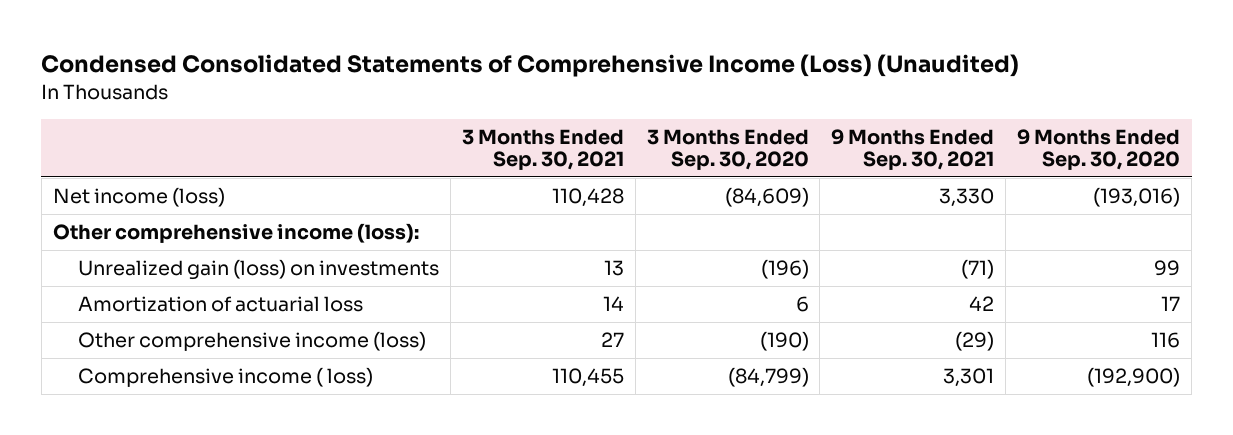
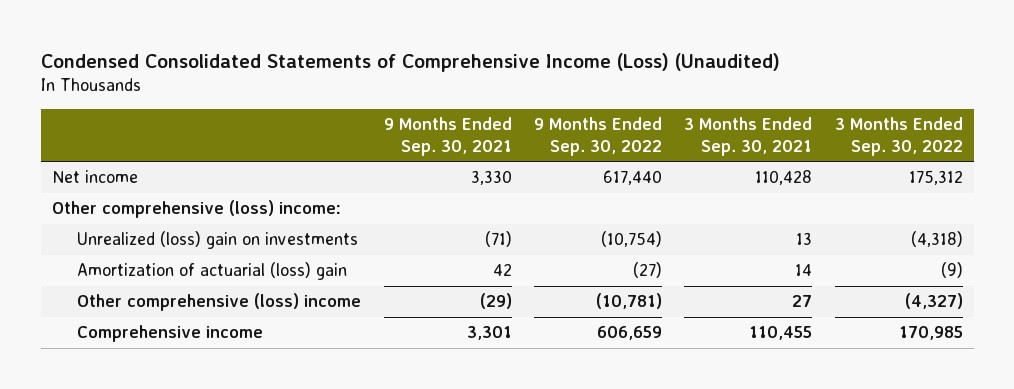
[646,128,809,171] 3 Months Ended Sep. 30, 2020 -> none
[1017,128,1181,171] 9 Months Ended Sep. 30, 2020 -> none
none -> [534,116,663,156] 9 Months Ended Sep. 30, 2022
none -> [834,116,963,156] 3 Months Ended Sep. 30, 2022
[52,187,225,208] Net income (loss) -> [51,170,138,184] Net income
[52,223,419,244] Other comprehensive income (loss): -> [51,200,341,219] Other comprehensive (loss) income:
[77,259,439,281] Unrealized gain (loss) on investments -> [77,231,359,250] Unrealized (loss) gain on investments
[77,296,363,313] Amortization of actuarial loss -> [77,262,348,281] Amortization of actuarial (loss) gain
[77,331,426,352] Other comprehensive income (loss) -> [77,293,362,312] Other comprehensive (loss) income
[77,367,373,388] Comprehensive income ( loss) -> [77,325,264,343] Comprehensive income

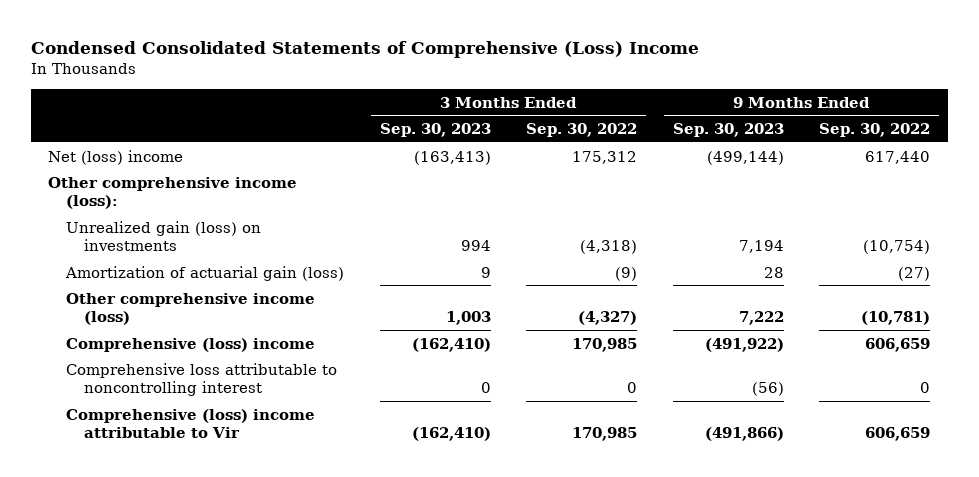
[40,52,780,72] Condensed Consolidated Statements of Comprehensive Income (Loss) (Unaudited) -> [30,40,699,58] Condensed Consolidated Statements of Comprehensive (Loss) Income
[383,116,512,156] 9 Months Ended Sep. 30, 2021 -> none
[684,116,813,156] 3 Months Ended Sep. 30, 2021 -> none
none -> [379,122,491,137] Sep. 30, 2023
none -> [672,122,784,137] Sep. 30, 2023
[51,170,138,184] Net income -> [48,149,184,165] Net (loss) income
[51,200,341,219] Other comprehensive (loss) income: -> [48,176,298,210] Other comprehensive income (loss):
[77,231,359,250] Unrealized (loss) gain on investments -> [66,220,262,252] Unrealized gain (loss) on investments
[77,262,348,281] Amortization of actuarial (loss) gain -> [65,265,345,281] Amortization of actuarial gain (loss)
[77,293,362,312] Other comprehensive (loss) income -> [66,292,316,326] Other comprehensive income (loss)
none -> [66,337,316,352] Comprehensive (loss) income
none -> [66,362,338,397] Comprehensive loss attributable to noncontrolling interest
[77,325,264,343] Comprehensive income -> [66,408,316,439] Comprehensive (loss) income attributable to Vir

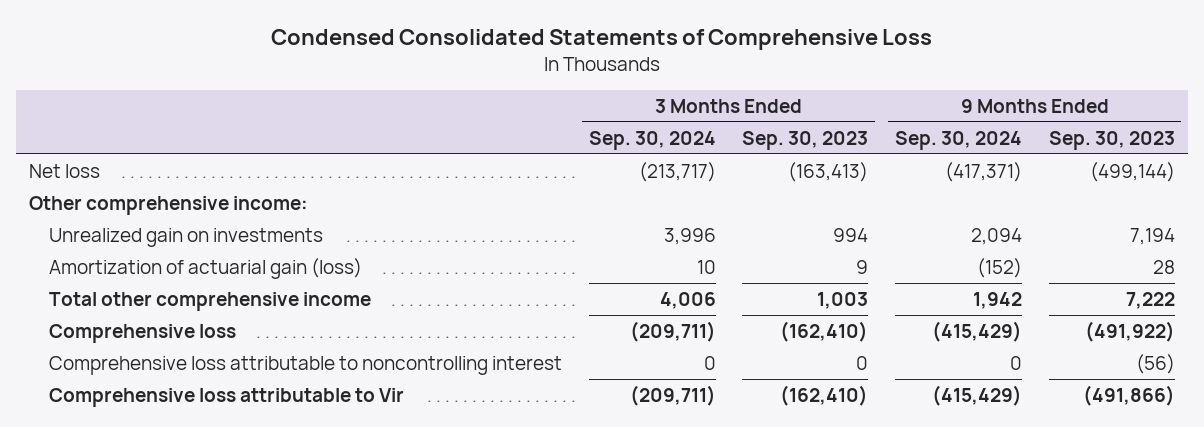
[30,40,699,58] Condensed Consolidated Statements of Comprehensive (Loss) Income -> [270,29,932,51] Condensed Consolidated Statements of Comprehensive Loss
[526,122,638,137] Sep. 30, 2022 -> none
[819,122,931,137] Sep. 30, 2022 -> none
none -> [588,130,716,150] Sep. 30, 2024
none -> [895,130,1023,150] Sep. 30, 2024
[48,149,184,165] Net (loss) income -> [28,163,100,178] Net loss
[48,176,298,210] Other comprehensive income (loss): -> [28,195,308,215] Other comprehensive income:
[66,220,262,252] Unrealized gain (loss) on investments -> [49,227,324,247] Unrealized gain on investments
[66,292,316,326] Other comprehensive income (loss) -> [49,291,372,311] Total other comprehensive income
[66,337,316,352] Comprehensive (loss) income -> [49,323,237,343] Comprehensive loss
[66,408,316,439] Comprehensive (loss) income attributable to Vir -> [49,387,405,407] Comprehensive loss attributable to Vir

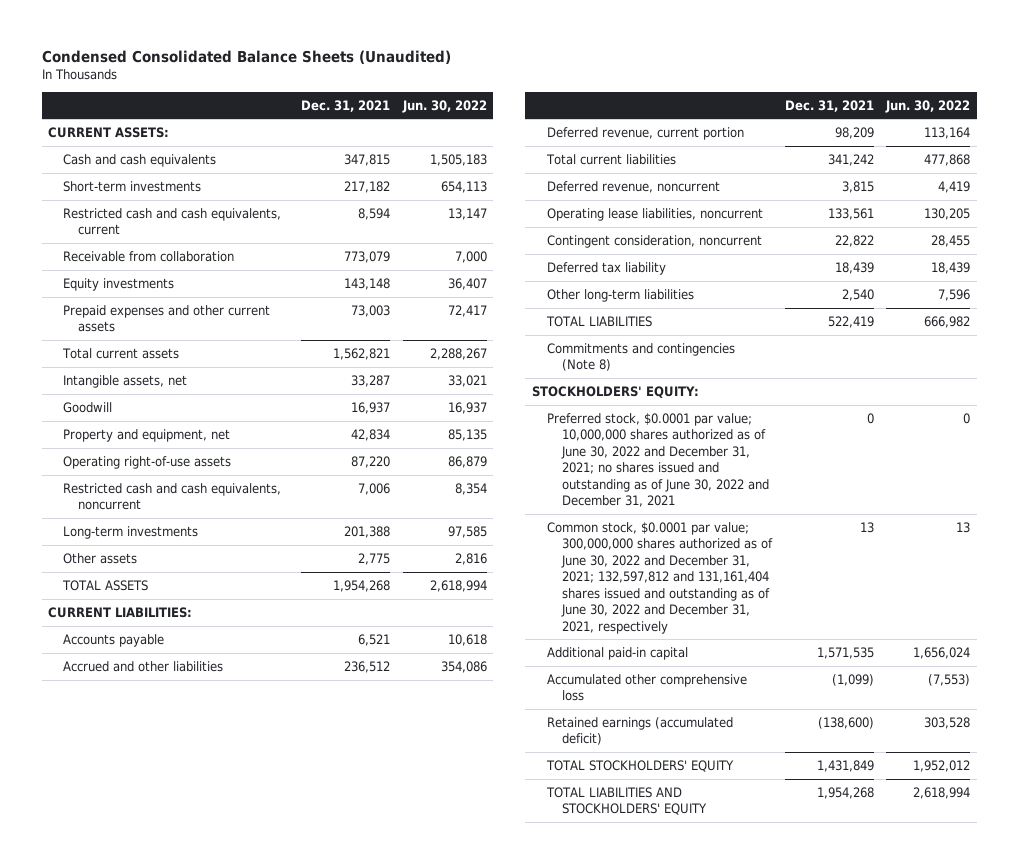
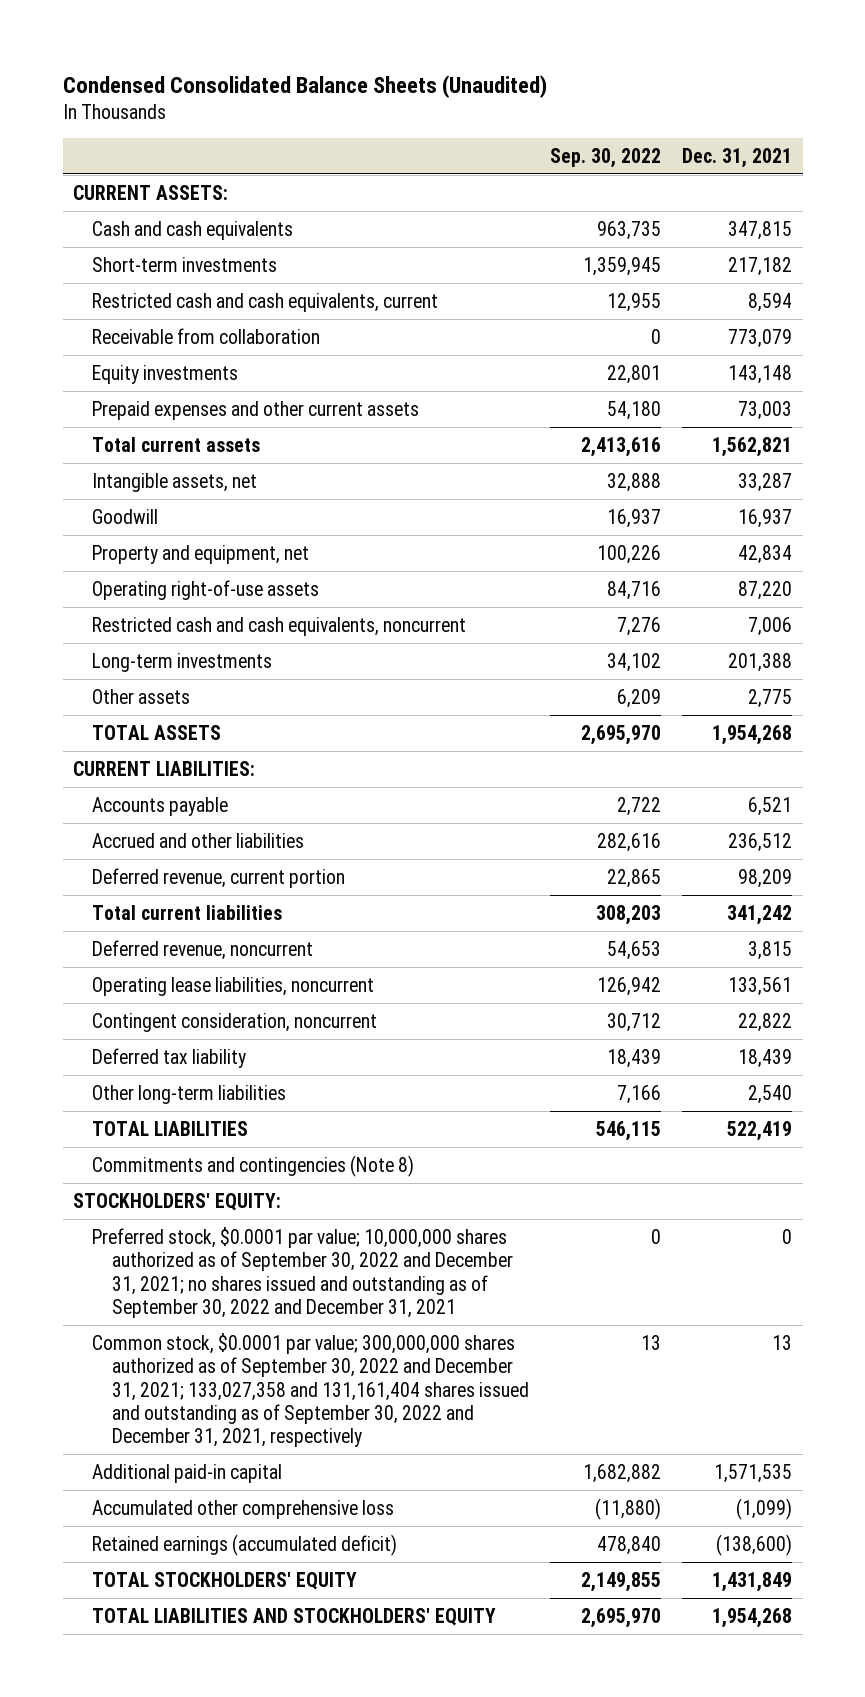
[401,99,487,113] Jun. 30, 2022 -> none
none -> [549,147,661,168] Sep. 30, 2022
[546,412,769,508] Preferred stock, $0.0001 par value; 10,000,000 shares authorized as of June 30, 2022 and December 31, 2021; no shares issued and outstanding as of June 30, 2022 and December 31, 2021 -> [92,1226,513,1318] Preferred stock, $0.0001 par value; 10,000,000 shares authorized as of September 30, 2022 and December 31, 2021; no shares issued and outstanding as of September 30, 2022 and December 31, 2021
[546,521,773,634] Common stock, $0.0001 par value; 300,000,000 shares authorized as of June 30, 2022 and December 31, 2021; 132,597,812 and 131,161,404 shares issued and outstanding as of June 30, 2022 and December 31, 2021, respectively -> [92,1332,529,1448] Common stock, $0.0001 par value; 300,000,000 shares authorized as of September 30, 2022 and December 31, 2021; 133,027,358 and 131,161,404 shares issued and outstanding as of September 30, 2022 and December 31, 2021, respectively

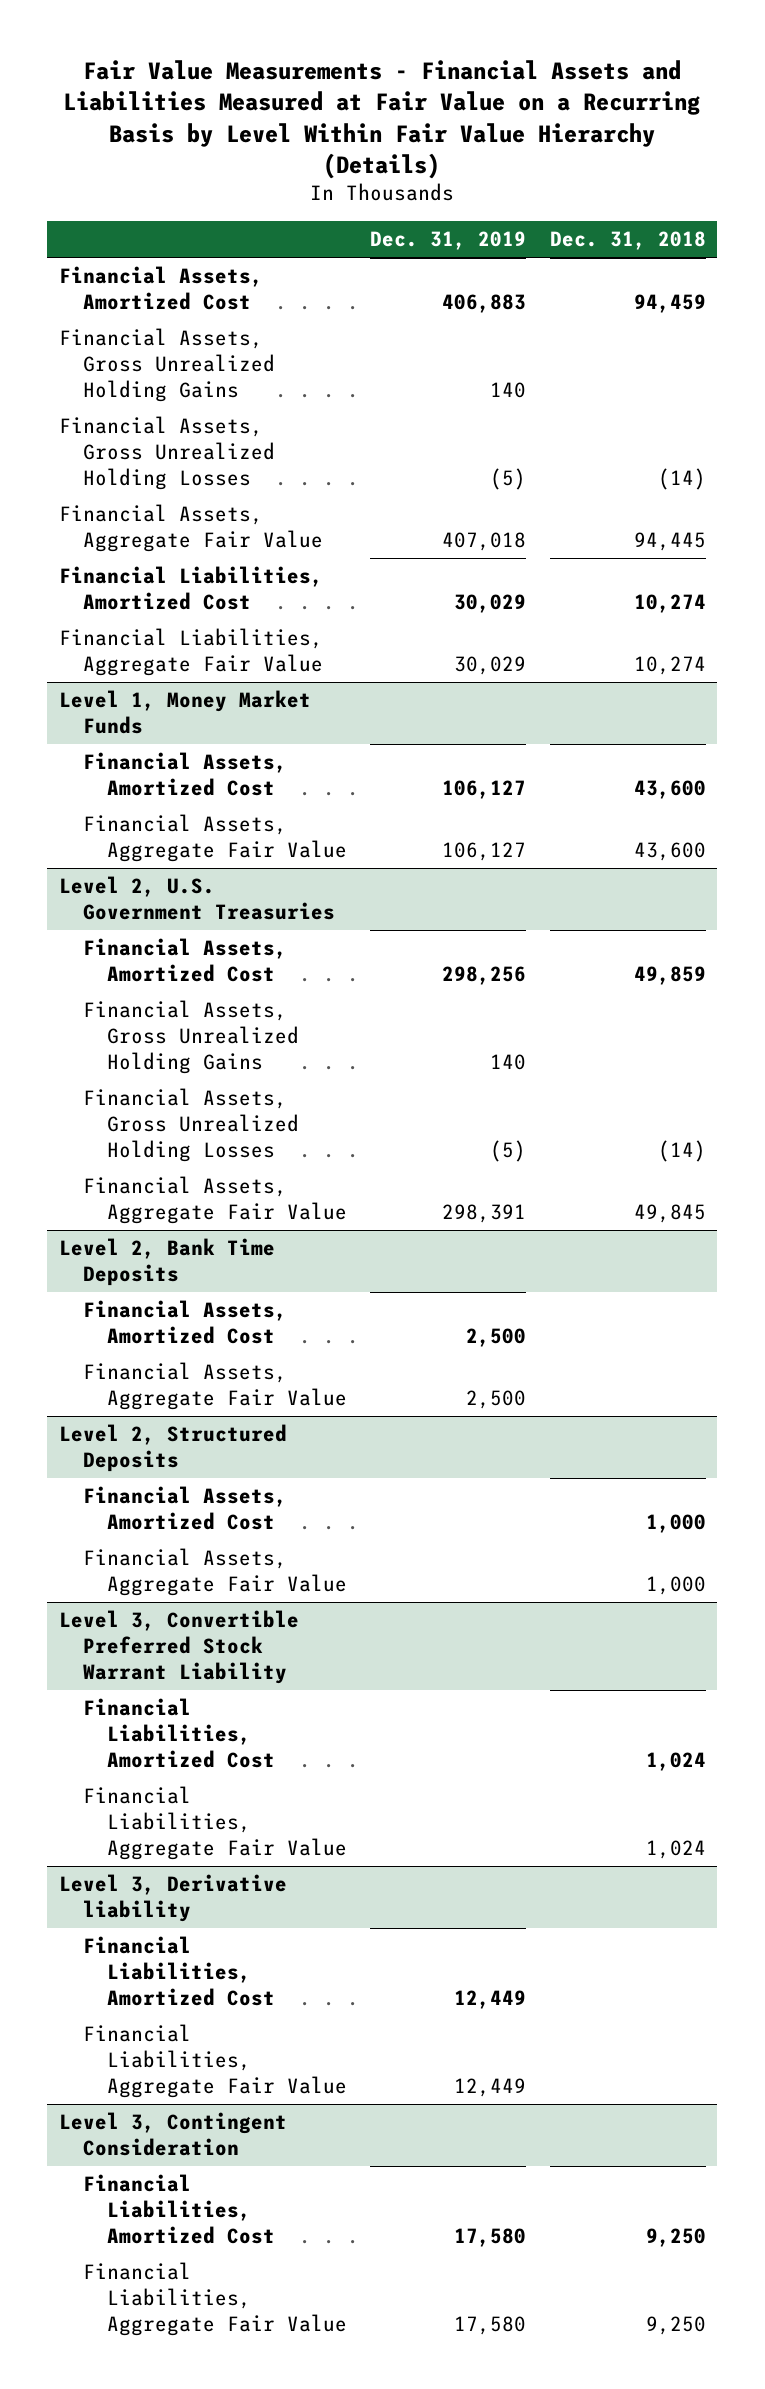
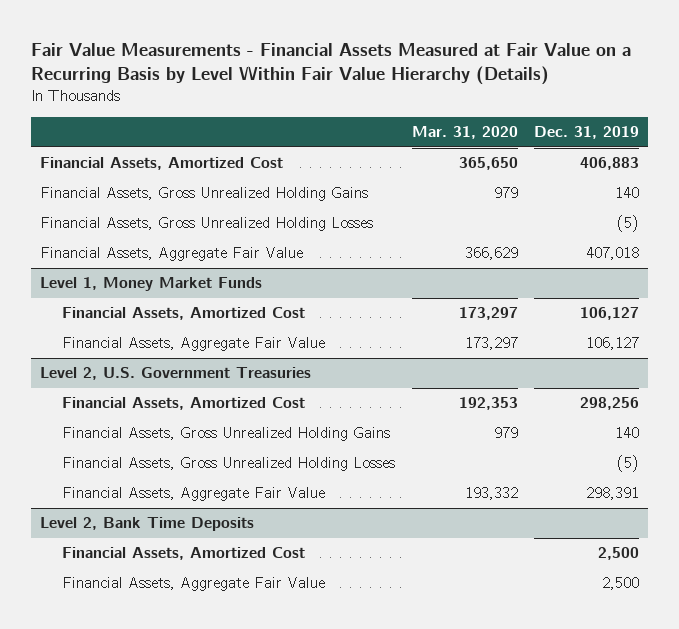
[63,59,701,180] Fair Value Measurements - Financial Assets and Liabilities Measured at Fair Value on a Recurring Basis by Level Within Fair Value Hierarchy (Details) -> [31,42,632,85] Fair Value Measurements - Financial Assets Measured at Fair Value on a Recurring Basis by Level Within Fair Value Hierarchy (Details)
[549,231,706,251] Dec. 31, 2018 -> none
none -> [411,126,518,140] Mar. 31, 2020
[58,566,323,611] Financial Liabilities, Amortized Cost -> none
[58,628,323,677] Financial Liabilities, Aggregate Fair Value -> none
[58,1424,287,1473] Level 2, Structured Deposits -> none
[82,1486,287,1531] Financial Assets, Amortized Cost -> none
[82,1548,348,1597] Financial Assets, Aggregate Fair Value -> none
[58,1610,299,1685] Level 3, Convertible Preferred Stock Warrant Liability -> none
[82,1698,276,1769] Financial Liabilities, Amortized Cost -> none
[82,1786,348,1861] Financial Liabilities, Aggregate Fair Value -> none
[58,1874,287,1923] Level 3, Derivative liability -> none
[82,1936,276,2007] Financial Liabilities, Amortized Cost -> none
[82,2024,348,2099] Financial Liabilities, Aggregate Fair Value -> none
[58,2112,287,2157] Level 3, Contingent Consideration -> none
[82,2174,276,2245] Financial Liabilities, Amortized Cost -> none
[82,2262,348,2337] Financial Liabilities, Aggregate Fair Value -> none

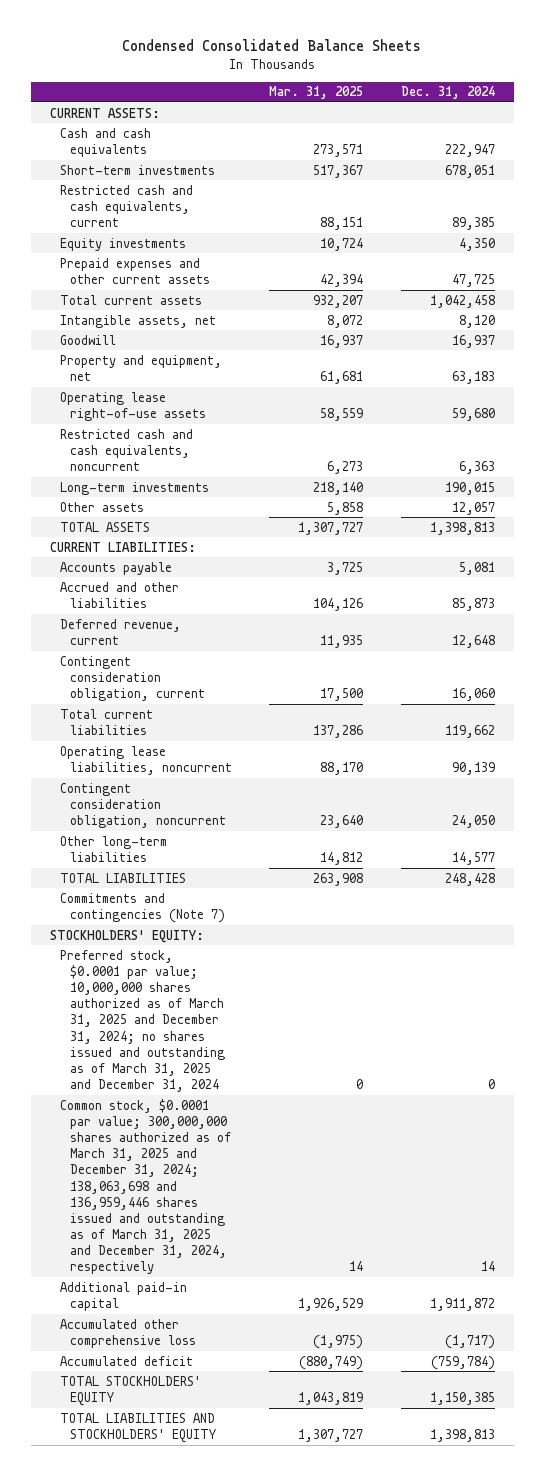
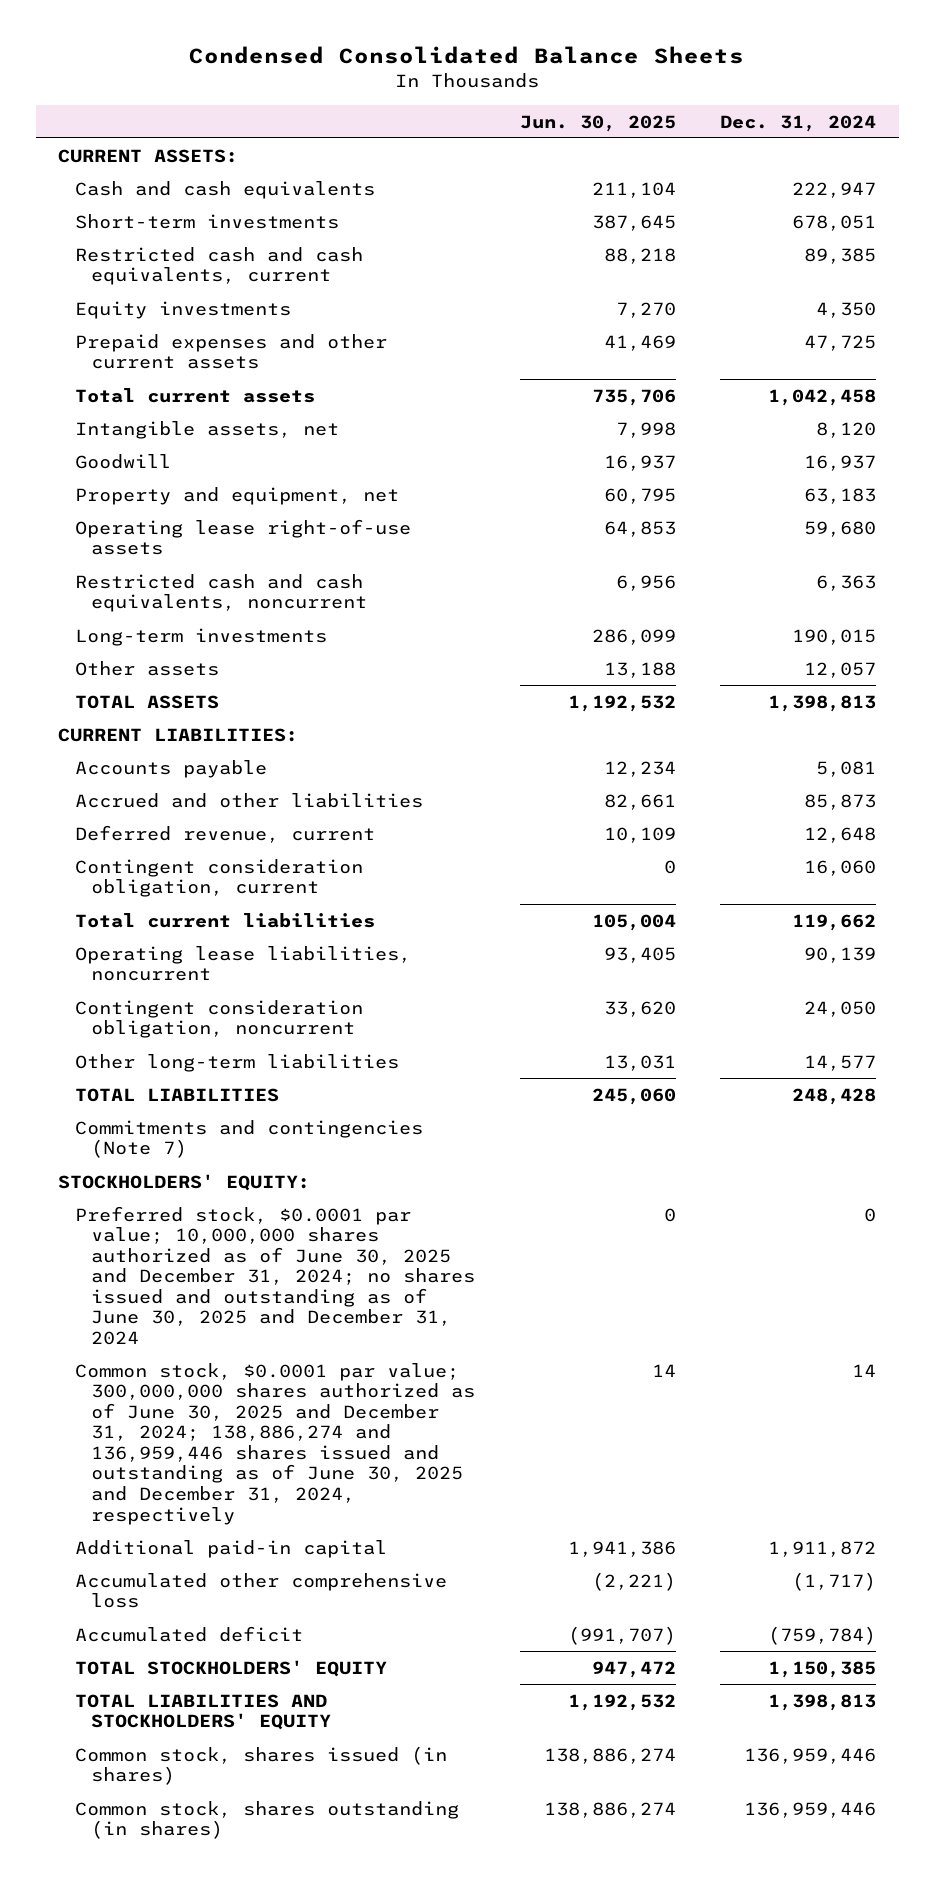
[269,86,364,100] Mar. 31, 2025 -> none
none -> [519,114,676,132] Jun. 30, 2025
[59,949,226,1093] Preferred stock, $0.0001 par value; 10,000,000 shares authorized as of March 31, 2025 and December 31, 2024; no shares issued and outstanding as of March 31, 2025 and December 31, 2024 -> [74,1205,476,1345] Preferred stock, $0.0001 par value; 10,000,000 shares authorized as of June 30, 2025 and December 31, 2024; no shares issued and outstanding as of June 30, 2025 and December 31, 2024
[59,1098,232,1275] Common stock, $0.0001 par value; 300,000,000 shares authorized as of March 31, 2025 and December 31, 2024; 138,063,698 and 136,959,446 shares issued and outstanding as of March 31, 2025 and December 31, 2024, respectively -> [74,1362,476,1525] Common stock, $0.0001 par value; 300,000,000 shares authorized as of June 30, 2025 and December 31, 2024; 138,886,274 and 136,959,446 shares issued and outstanding as of June 30, 2025 and December 31, 2024, respectively
none -> [74,1745,447,1786] Common stock, shares issued (in shares)
none -> [74,1800,459,1840] Common stock, shares outstanding (in shares)

